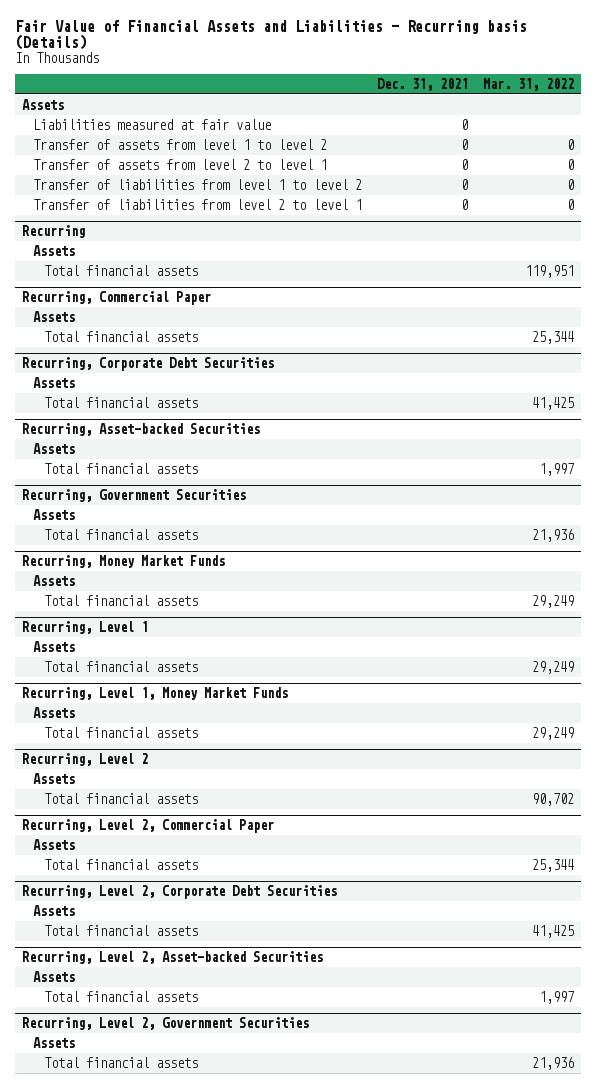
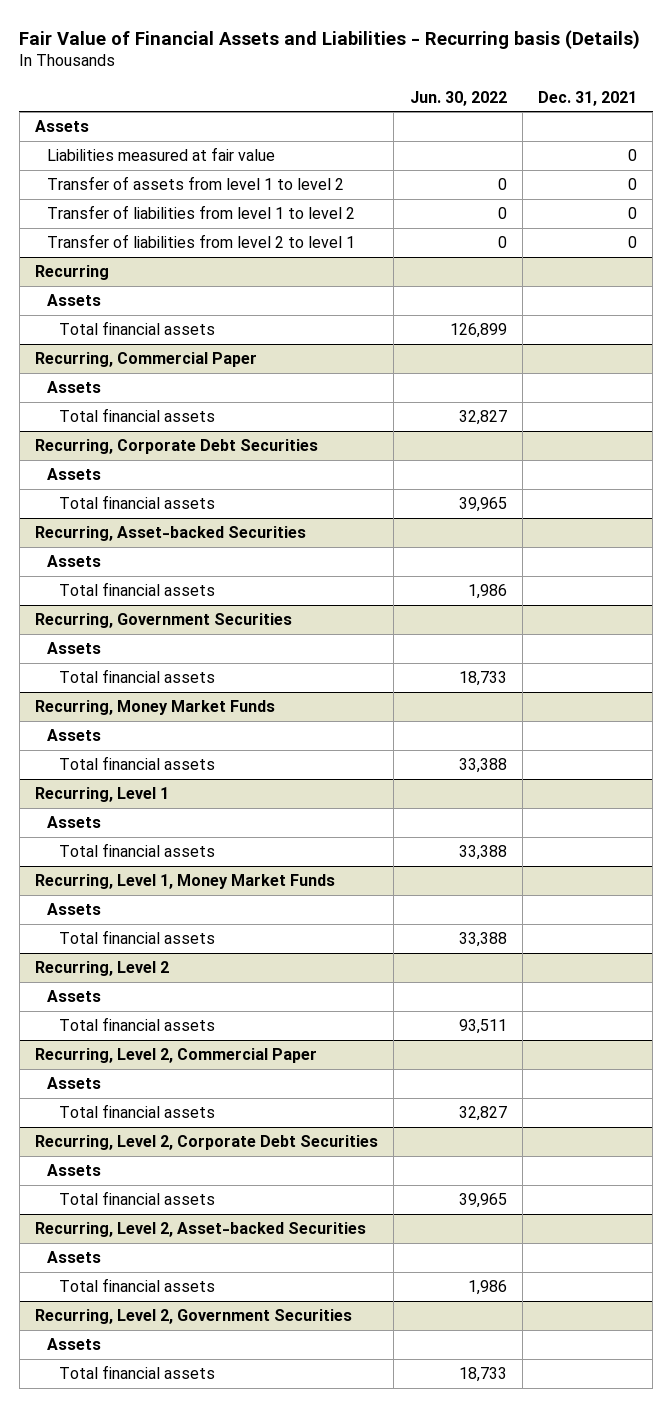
[482,77,574,91] Mar. 31, 2022 -> none
none -> [409,90,507,106] Jun. 30, 2022
[33,158,328,170] Transfer of assets from level 2 to level 1 -> none

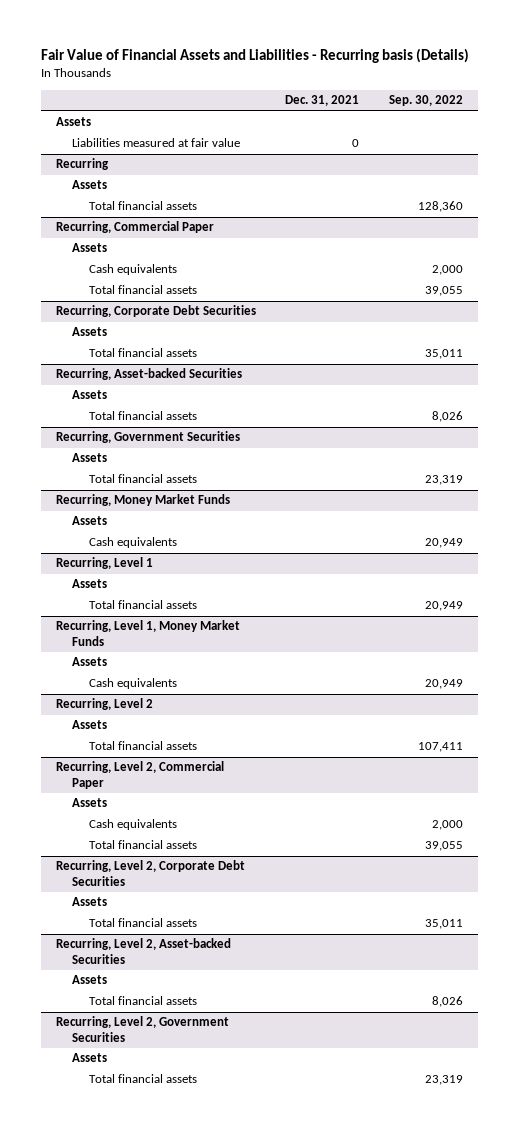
[409,90,507,106] Jun. 30, 2022 -> none
none -> [389,95,464,107] Sep. 30, 2022
[47,176,345,191] Transfer of assets from level 1 to level 2 -> none
[47,205,356,220] Transfer of liabilities from level 1 to level 2 -> none
[47,234,356,249] Transfer of liabilities from level 2 to level 1 -> none
none -> [89,264,178,276] Cash equivalents
[59,756,216,771] Total financial assets -> none
none -> [89,537,178,549] Cash equivalents
[59,930,216,945] Total financial assets -> none
none -> [89,678,178,690] Cash equivalents
none -> [89,819,178,831] Cash equivalents

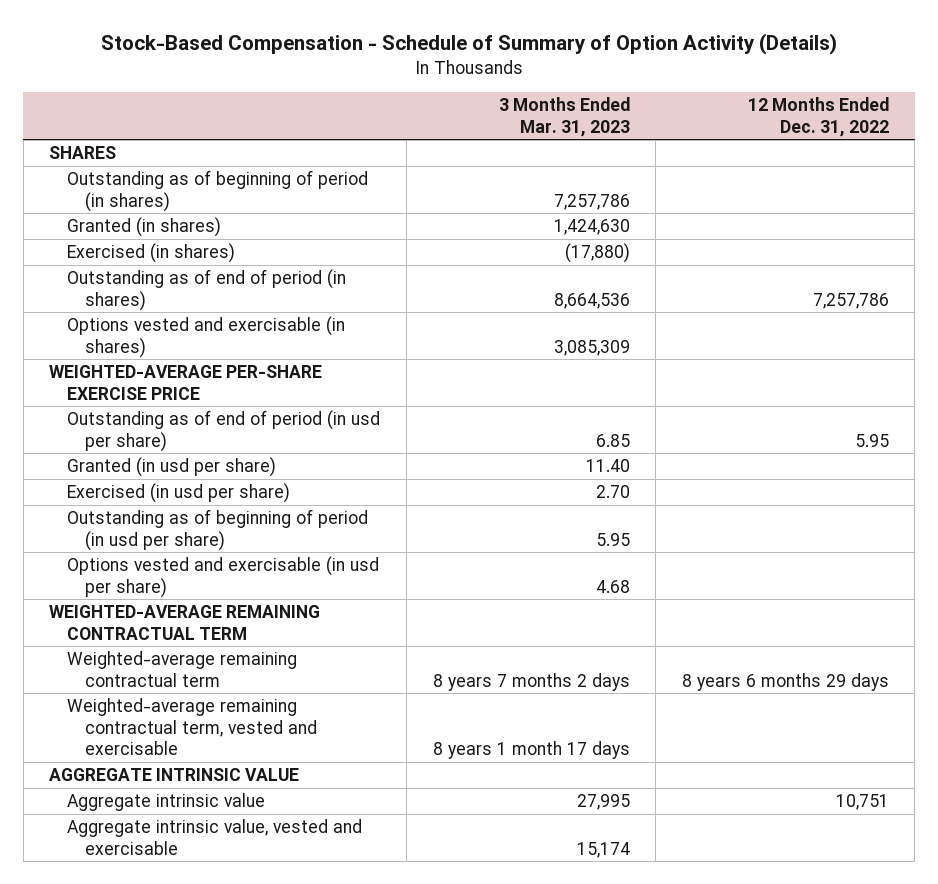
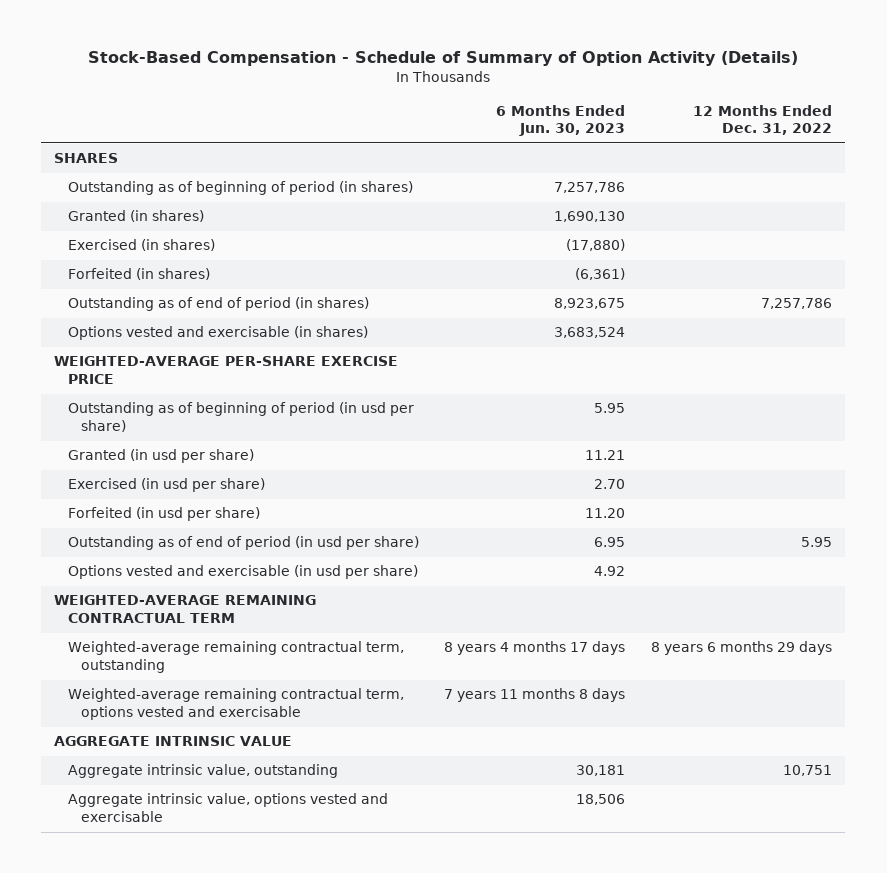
[498,97,630,137] 3 Months Ended Mar. 31, 2023 -> none
none -> [496,104,626,137] 6 Months Ended Jun. 30, 2023
none -> [67,268,210,281] Forfeited (in shares)
[67,509,369,551] Outstanding as of beginning of period (in usd per share) -> [67,402,414,433] Outstanding as of beginning of period (in usd per share)
none -> [67,507,260,522] Forfeited (in usd per share)
[67,410,381,452] Outstanding as of end of period (in usd per share) -> [67,536,419,551] Outstanding as of end of period (in usd per share)
[67,651,298,687] Weighted-average remaining contractual term -> [67,641,404,674] Weighted-average remaining contractual term, outstanding
[67,698,318,756] Weighted-average remaining contractual term, vested and exercisable -> [67,688,404,721] Weighted-average remaining contractual term, options vested and exercisable
[67,793,266,812] Aggregate intrinsic value -> [67,764,338,779] Aggregate intrinsic value, outstanding
[67,819,363,855] Aggregate intrinsic value, vested and exercisable -> [67,793,388,823] Aggregate intrinsic value, options vested and exercisable

